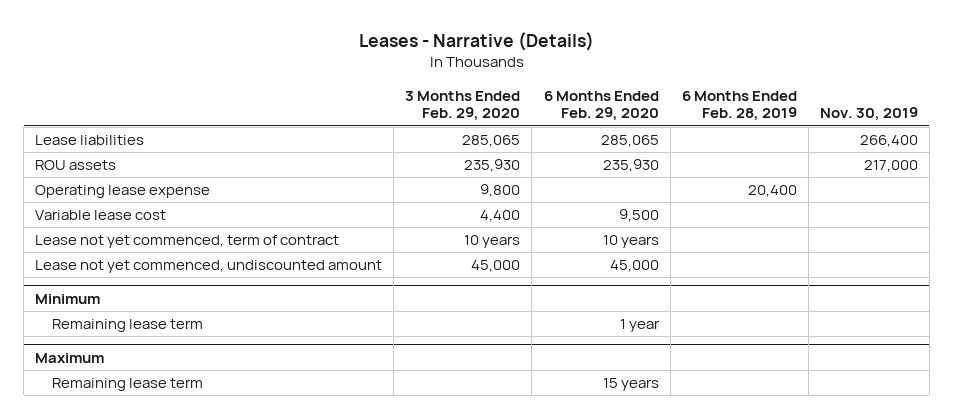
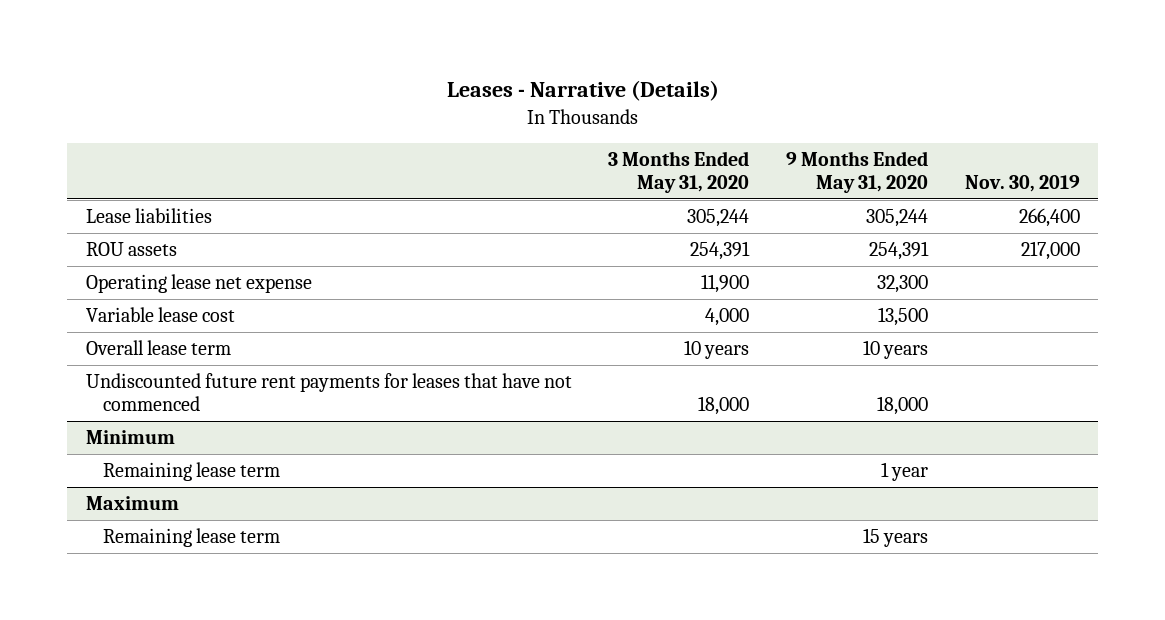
[405,90,521,122] 3 Months Ended Feb. 29, 2020 -> none
[543,90,659,122] 6 Months Ended Feb. 29, 2020 -> none
[681,90,797,122] 6 Months Ended Feb. 28, 2019 -> none
none -> [608,150,750,193] 3 Months Ended May 31, 2020
none -> [785,150,928,193] 9 Months Ended May 31, 2020
[35,185,211,199] Operating lease expense -> [85,273,312,293] Operating lease net expense
[35,235,340,249] Lease not yet commenced, term of contract -> [85,339,231,355] Overall lease term
[35,260,383,274] Lease not yet commenced, undiscounted amount -> [85,372,572,411] Undiscounted future rent payments for leases that have not commenced

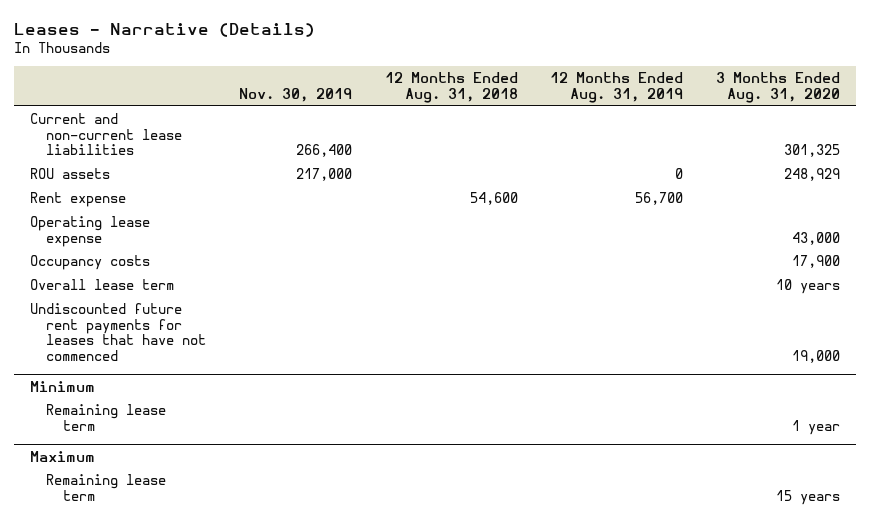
[608,150,750,193] 3 Months Ended May 31, 2020 -> none
[785,150,928,193] 9 Months Ended May 31, 2020 -> none
none -> [384,72,518,103] 12 Months Ended Aug. 31, 2018
none -> [550,72,684,103] 12 Months Ended Aug. 31, 2019
none -> [716,72,841,103] 3 Months Ended Aug. 31, 2020
[85,207,212,223] Lease liabilities -> [29,112,183,156] Current and non-current lease liabilities
none -> [29,191,126,207] Rent expense
[85,273,312,293] Operating lease net expense -> [29,215,150,247] Operating lease expense
[85,306,235,322] Variable lease cost -> [29,254,150,270] Occupancy costs

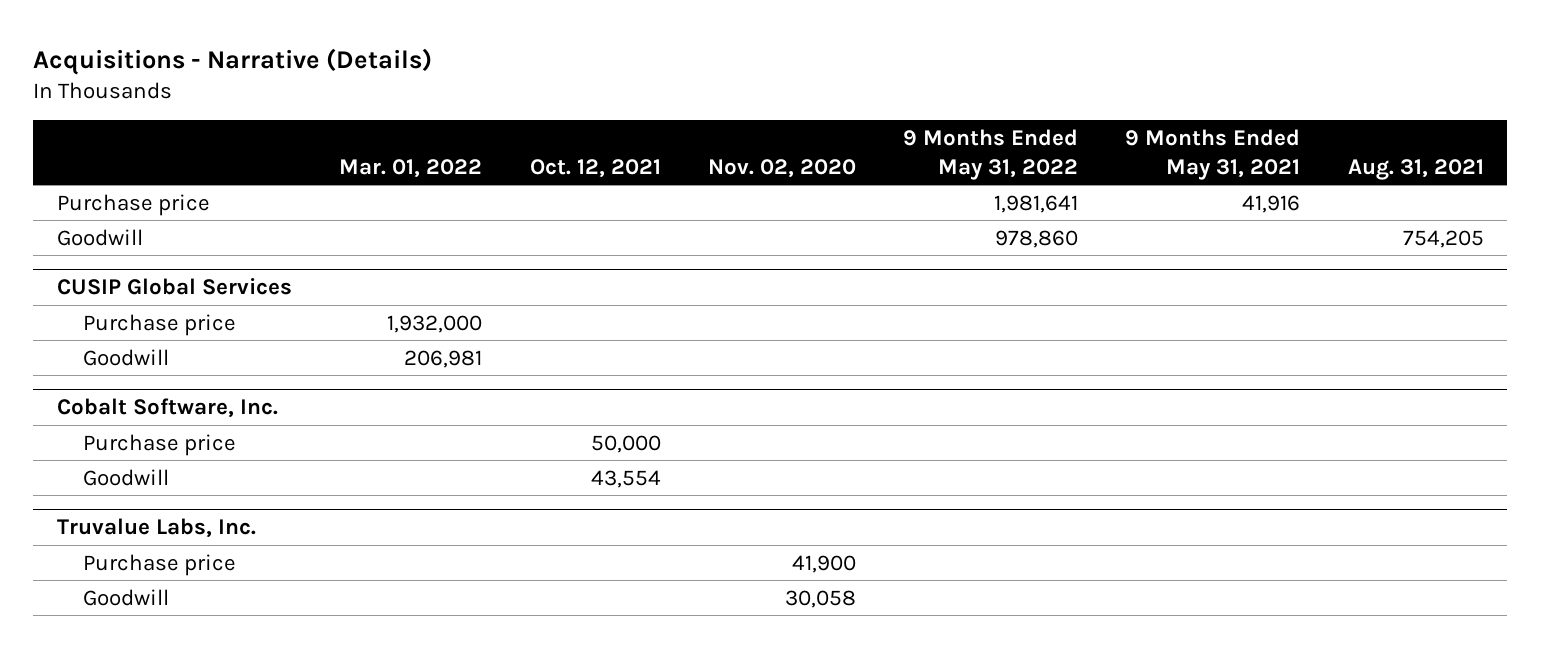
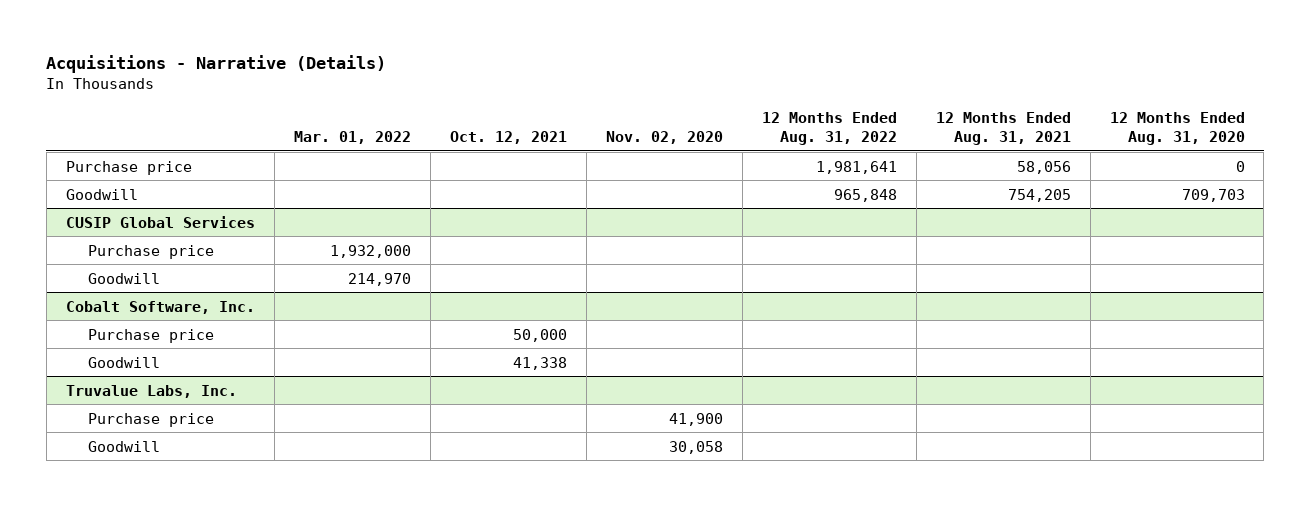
[903,129,1079,180] 9 Months Ended May 31, 2022 -> none
[1125,129,1301,180] 9 Months Ended May 31, 2021 -> none
[1347,158,1484,180] Aug. 31, 2021 -> none
none -> [761,112,897,145] 12 Months Ended Aug. 31, 2022
none -> [935,112,1071,145] 12 Months Ended Aug. 31, 2021
none -> [1109,112,1245,145] 12 Months Ended Aug. 31, 2020
[404,349,483,368] 206,981 -> [347,272,411,286] 214,970
[590,469,661,488] 43,554 -> [512,356,567,370] 41,338

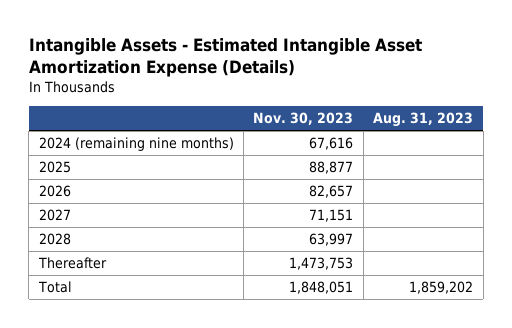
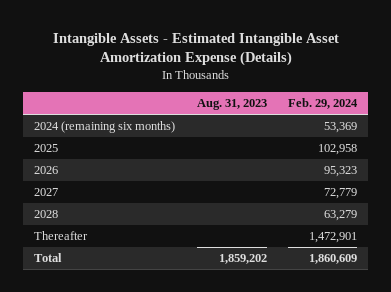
[253,112,354,126] Nov. 30, 2023 -> none
none -> [288,97,359,109] Feb. 29, 2024
[38,137,234,152] 2024 (remaining nine months) -> [34,121,176,134] 2024 (remaining six months)

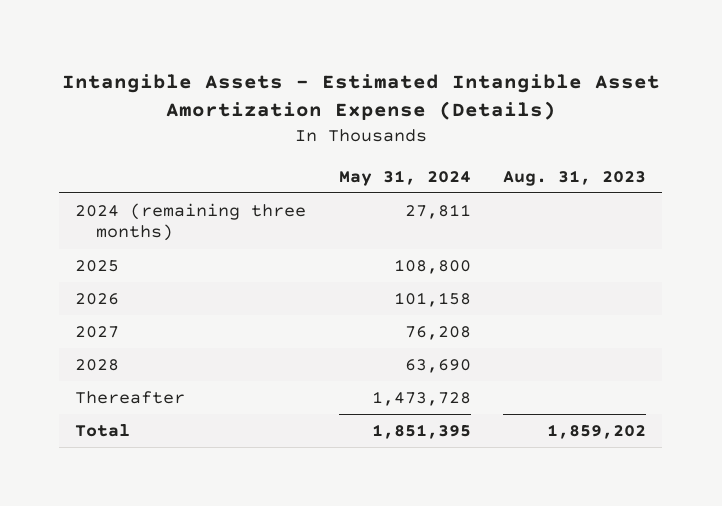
[288,97,359,109] Feb. 29, 2024 -> none
none -> [338,169,471,186] May 31, 2024
[34,121,176,134] 2024 (remaining six months) -> [75,203,307,242] 2024 (remaining three months)

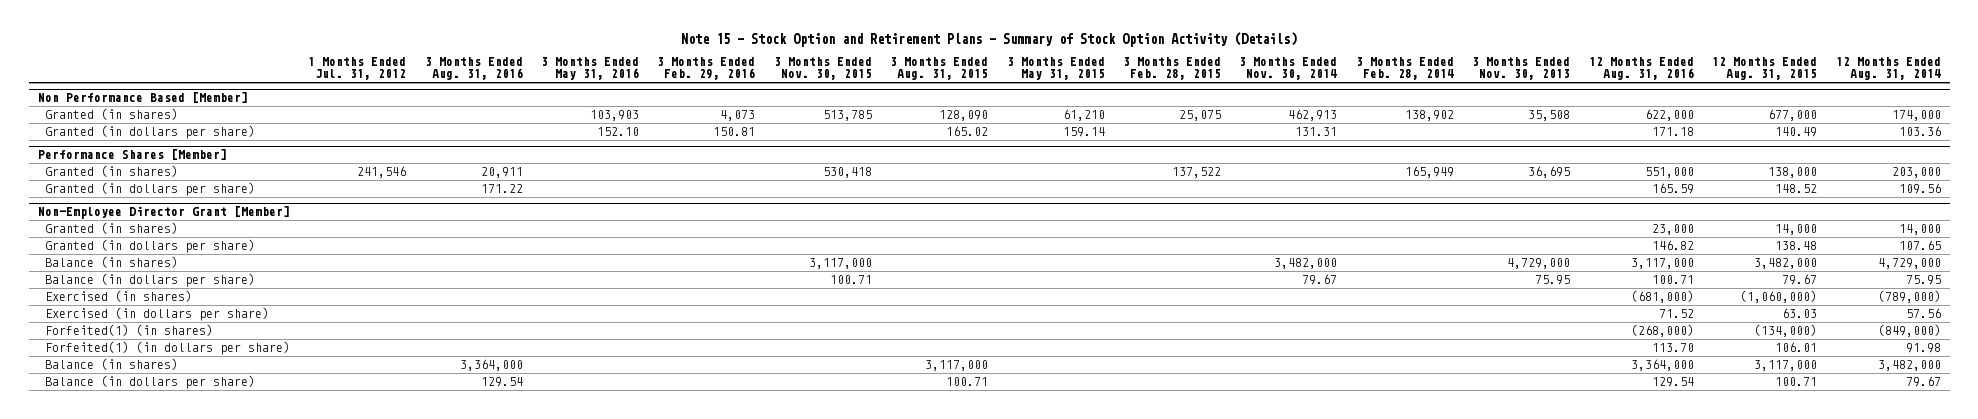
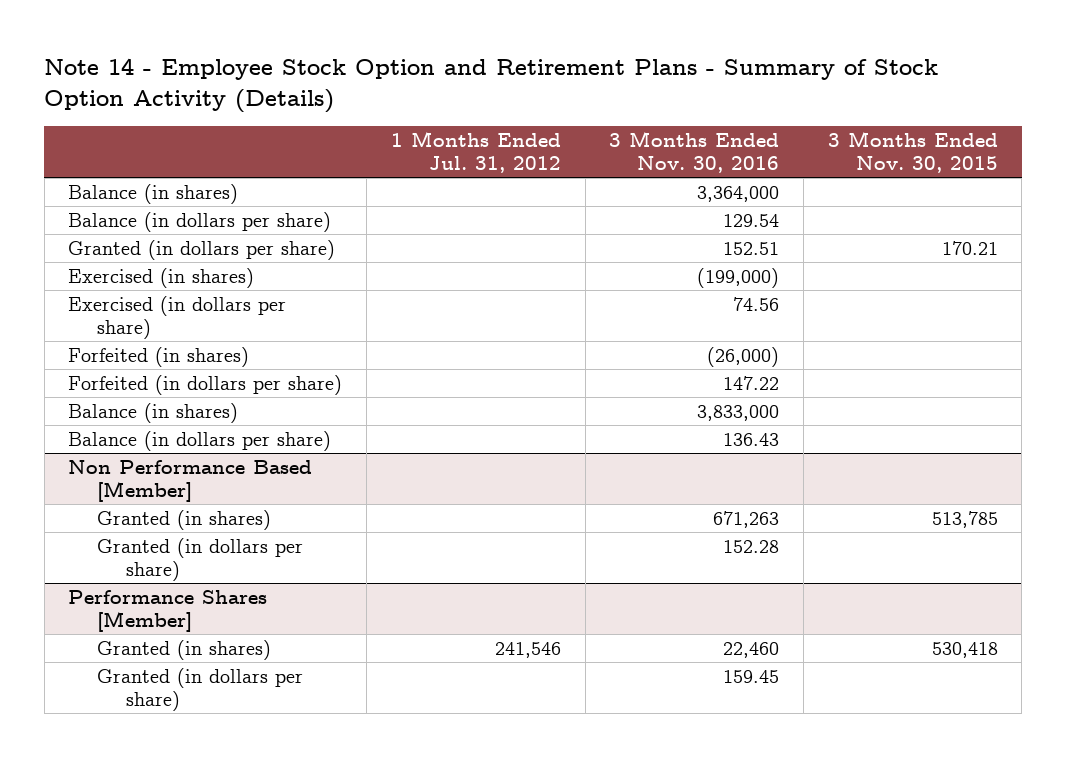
[681,31,1298,47] Note 15 - Stock Option and Retirement Plans - Summary of Stock Option Activity (Details) -> [44,58,939,114] Note 14 - Employee Stock Option and Retirement Plans - Summary of Stock Option Activity (Details)
[424,57,523,81] 3 Months Ended Aug. 31, 2016 -> none
[541,57,640,81] 3 Months Ended May 31, 2016 -> none
[657,57,756,81] 3 Months Ended Feb. 29, 2016 -> none
[890,57,989,81] 3 Months Ended Aug. 31, 2015 -> none
[1006,57,1105,81] 3 Months Ended May 31, 2015 -> none
[1123,57,1222,81] 3 Months Ended Feb. 28, 2015 -> none
[1239,57,1338,81] 3 Months Ended Nov. 30, 2014 -> none
[1355,57,1454,81] 3 Months Ended Feb. 28, 2014 -> none
[1472,57,1571,81] 3 Months Ended Nov. 30, 2013 -> none
[1588,57,1694,81] 12 Months Ended Aug. 31, 2016 -> none
[1712,57,1818,81] 12 Months Ended Aug. 31, 2015 -> none
[1835,57,1941,81] 12 Months Ended Aug. 31, 2014 -> none
none -> [609,131,780,173] 3 Months Ended Nov. 30, 2016
none -> [68,184,239,205] Balance (in shares)
none -> [68,212,332,233] Balance (in dollars per share)
none -> [68,240,336,261] Granted (in dollars per share)
none -> [68,268,255,289] Exercised (in shares)
none -> [68,296,287,340] Exercised (in dollars per share)
none -> [68,347,250,368] Forfeited (in shares)
none -> [68,375,343,396] Forfeited (in dollars per share)
none -> [68,403,239,424] Balance (in shares)
none -> [68,431,332,452] Balance (in dollars per share)
[37,205,290,219] Non-Employee Director Grant [Member] -> none
[44,221,178,234] Granted (in shares) -> none
[44,238,255,253] Granted (in dollars per share) -> none
[44,255,178,268] Balance (in shares) -> none
[44,272,255,287] Balance (in dollars per share) -> none
[44,289,192,302] Exercised (in shares) -> none
[44,306,269,321] Exercised (in dollars per share) -> none
[44,323,213,336] Forfeited(1) (in shares) -> none
[44,340,290,355] Forfeited(1) (in dollars per share) -> none
[44,357,178,370] Balance (in shares) -> none
[44,374,255,389] Balance (in dollars per share) -> none

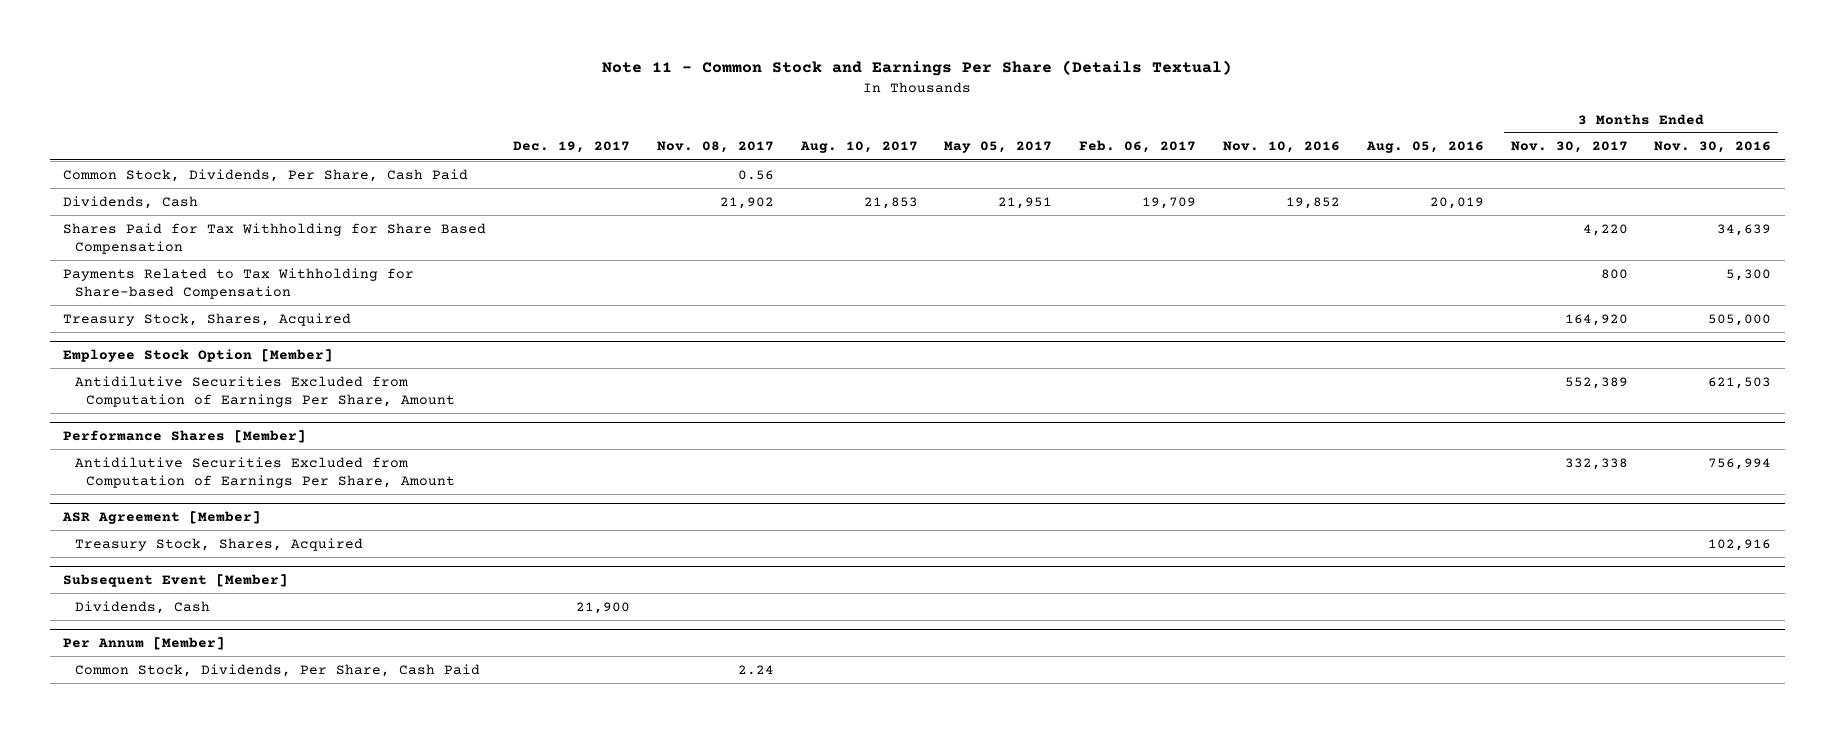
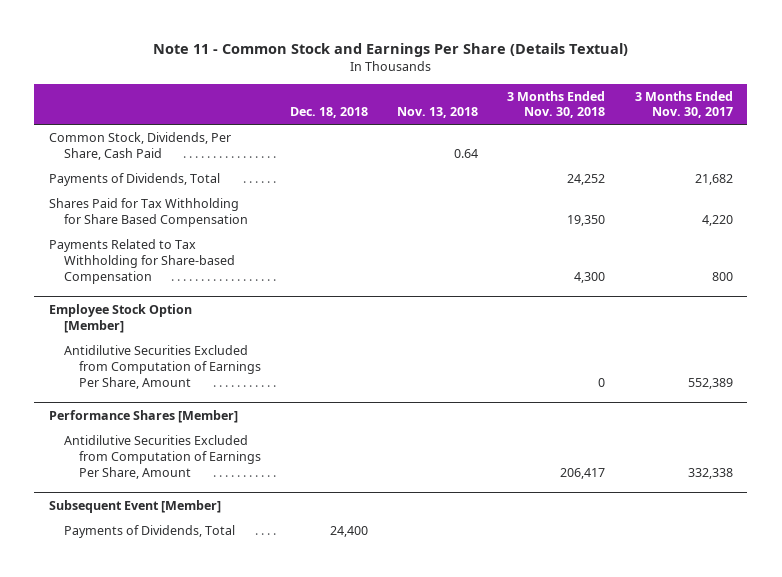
[512,141,630,154] Dec. 19, 2017 -> none
[656,141,774,154] Nov. 08, 2017 -> none
[799,141,918,154] Aug. 10, 2017 -> none
[944,141,1053,154] May 05, 2017 -> none
[1079,140,1197,154] Feb. 06, 2017 -> none
[1222,141,1340,154] Nov. 10, 2016 -> none
[1365,141,1484,154] Aug. 05, 2016 -> none
[1654,141,1772,154] Nov. 30, 2016 -> none
none -> [290,107,369,119] Dec. 18, 2018
none -> [397,107,479,119] Nov. 13, 2018
none -> [507,90,606,119] 3 Months Ended Nov. 30, 2018
[63,195,199,209] Dividends, Cash -> none
none -> [49,173,221,187] Payments of Dividends, Total
[63,312,352,326] Treasury Stock, Shares, Acquired -> none
[62,510,262,524] ASR Agreement [Member] -> none
[74,537,363,551] Treasury Stock, Shares, Acquired -> none
[74,600,210,614] Dividends, Cash -> none
[63,636,226,650] Per Annum [Member] -> none
[74,663,480,677] Common Stock, Dividends, Per Share, Cash Paid -> none
none -> [64,525,236,539] Payments of Dividends, Total

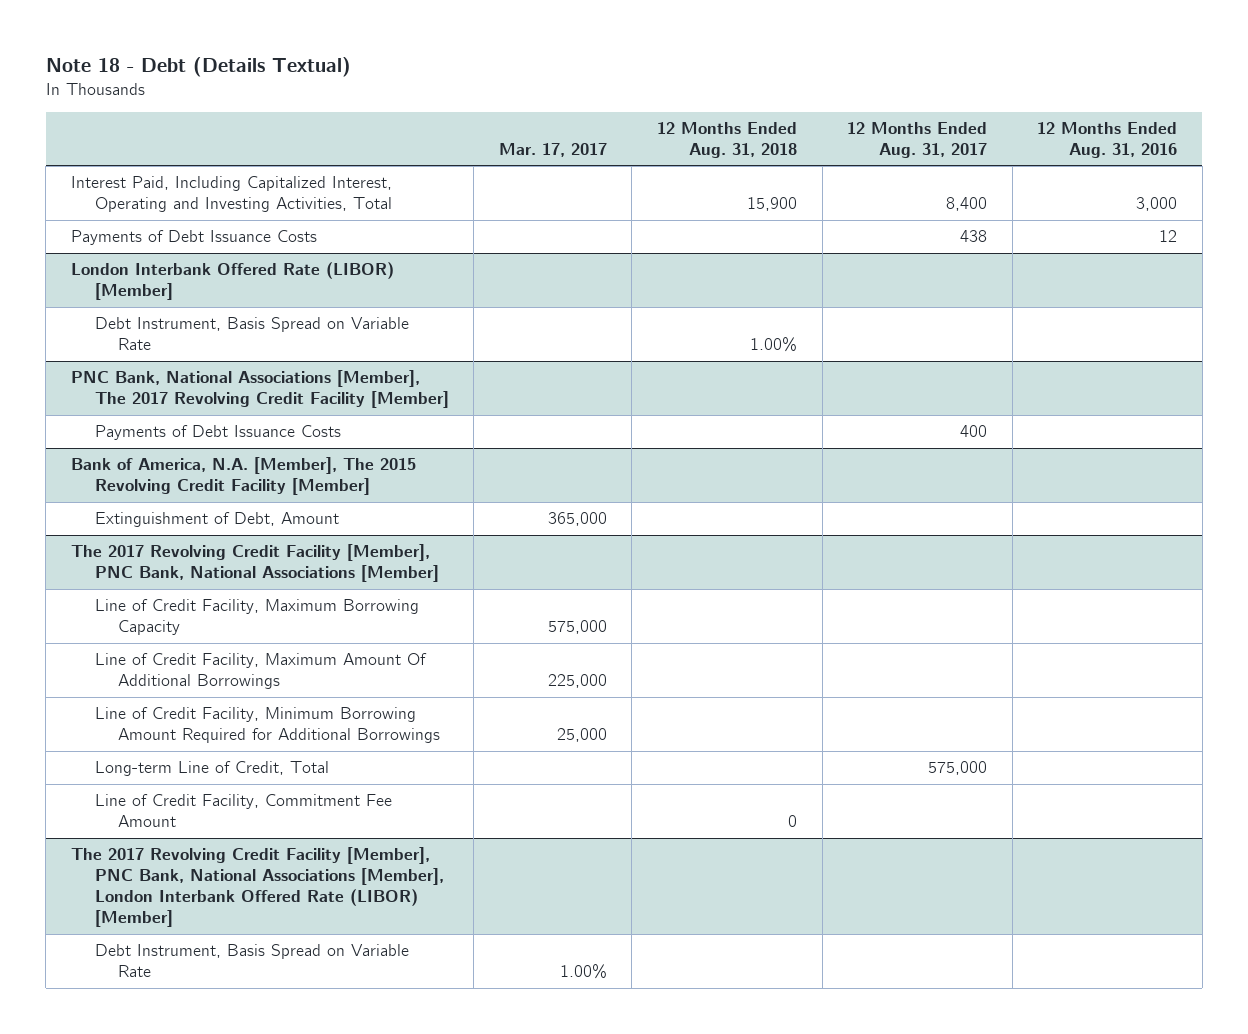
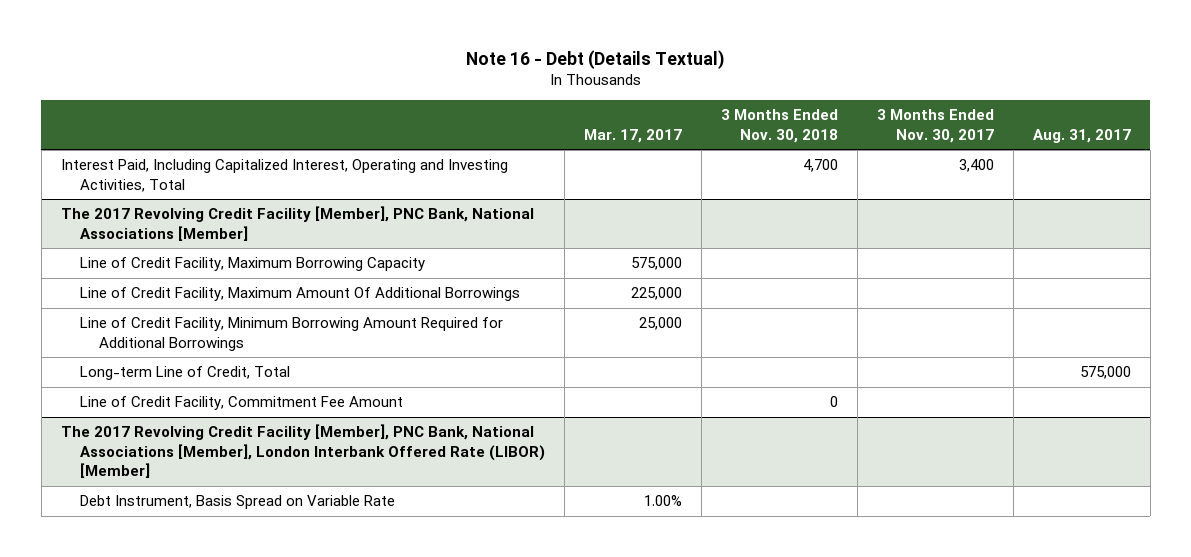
[45,57,351,78] Note 18 - Debt (Details Textual) -> [465,49,725,69] Note 16 - Debt (Details Textual)
[657,121,798,158] 12 Months Ended Aug. 31, 2018 -> none
[847,121,988,158] 12 Months Ended Aug. 31, 2017 -> none
[1037,121,1178,158] 12 Months Ended Aug. 31, 2016 -> none
none -> [720,109,838,143] 3 Months Ended Nov. 30, 2018
none -> [876,109,994,143] 3 Months Ended Nov. 30, 2017
none -> [1032,128,1131,143] Aug. 31, 2017
[70,230,317,246] Payments of Debt Issuance Costs -> none
[70,262,394,301] London Interbank Offered Rate (LIBOR) [Member] -> none
[94,317,409,351] Debt Instrument, Basis Spread on Variable Rate -> none
[70,370,449,409] PNC Bank, National Associations [Member], The 2017 Revolving Credit Facility [Member] -> none
[94,425,341,441] Payments of Debt Issuance Costs -> none
[70,457,416,496] Bank of America, N.A. [Member], The 2015 Revolving Credit Facility [Member] -> none
[94,512,339,528] Extinguishment of Debt, Amount -> none

